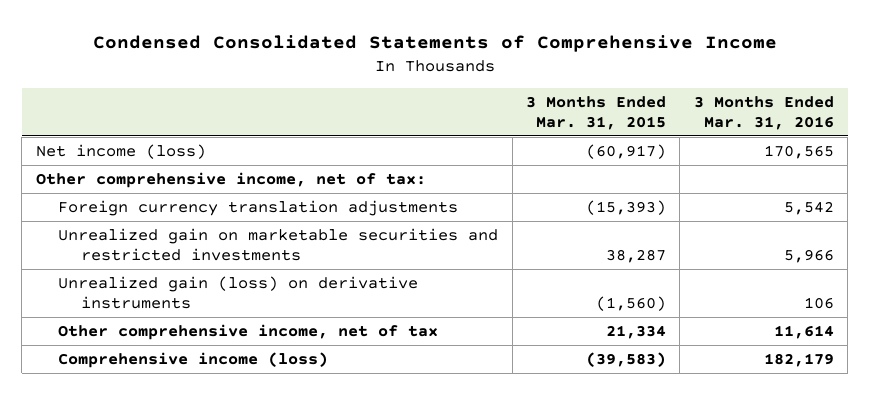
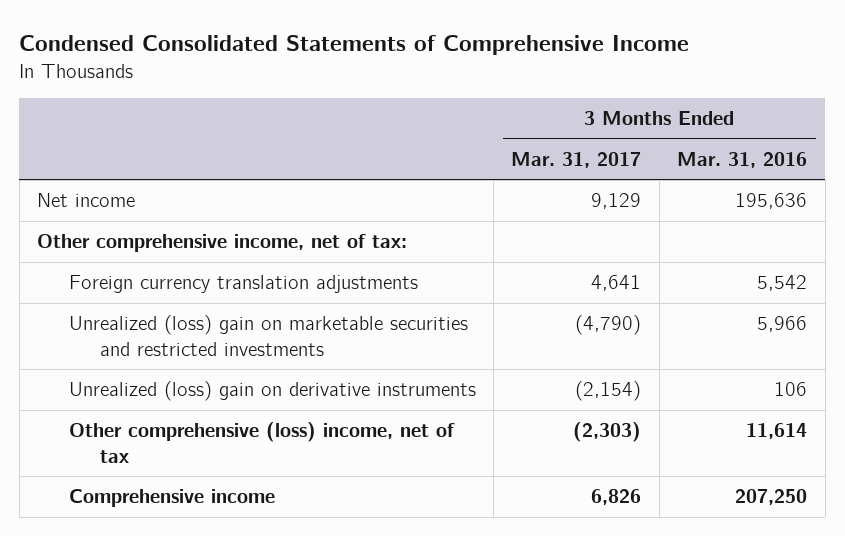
[526,95,667,130] 3 Months Ended Mar. 31, 2015 -> none
none -> [511,152,642,169] Mar. 31, 2017
[35,144,206,160] Net income (loss) -> [37,193,136,208] Net income
[763,145,834,160] 170,565 -> [735,193,808,210] 195,636
[58,228,499,262] Unrealized gain on marketable securities and restricted investments -> [68,315,468,356] Unrealized (loss) gain on marketable securities and restricted investments
[58,276,419,310] Unrealized gain (loss) on derivative instruments -> [68,381,476,402] Unrealized (loss) gain on derivative instruments
[58,324,439,341] Other comprehensive income, net of tax -> [68,422,455,463] Other comprehensive (loss) income, net of tax
[58,352,329,369] Comprehensive income (loss) -> [68,489,275,508] Comprehensive income
[763,353,834,368] 182,179 -> [735,489,808,506] 207,250

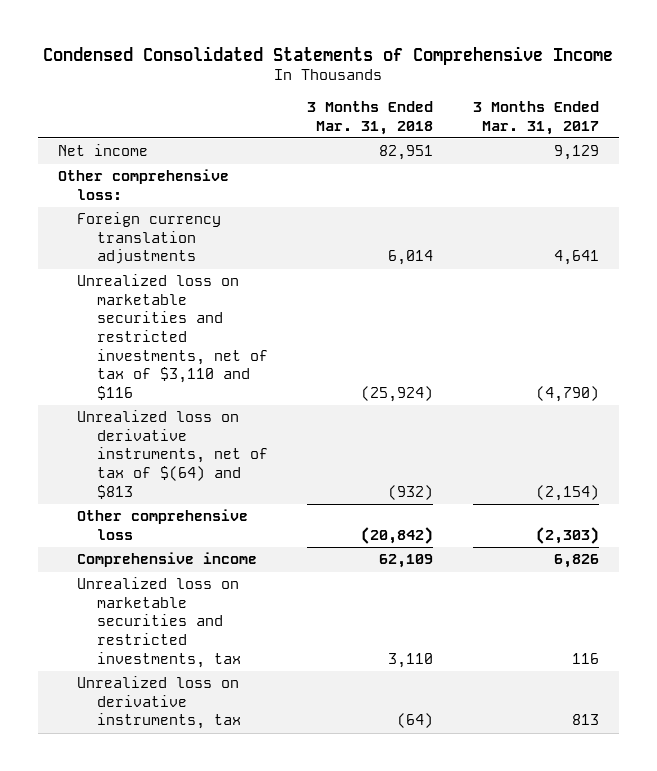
[677,152,808,169] Mar. 31, 2016 -> none
none -> [307,101,434,135] 3 Months Ended Mar. 31, 2018
[37,234,408,253] Other comprehensive income, net of tax: -> [57,169,229,200] Other comprehensive loss:
[68,315,468,356] Unrealized (loss) gain on marketable securities and restricted investments -> [77,274,268,400] Unrealized loss on marketable securities and restricted investments, net of tax of $3,110 and $116
[68,381,476,402] Unrealized (loss) gain on derivative instruments -> [77,410,268,499] Unrealized loss on derivative instruments, net of tax of $(64) and $813
[68,422,455,463] Other comprehensive (loss) income, net of tax -> [77,509,249,540] Other comprehensive loss
none -> [77,577,241,668] Unrealized loss on marketable securities and restricted investments, tax
none -> [77,676,241,730] Unrealized loss on derivative instruments, tax

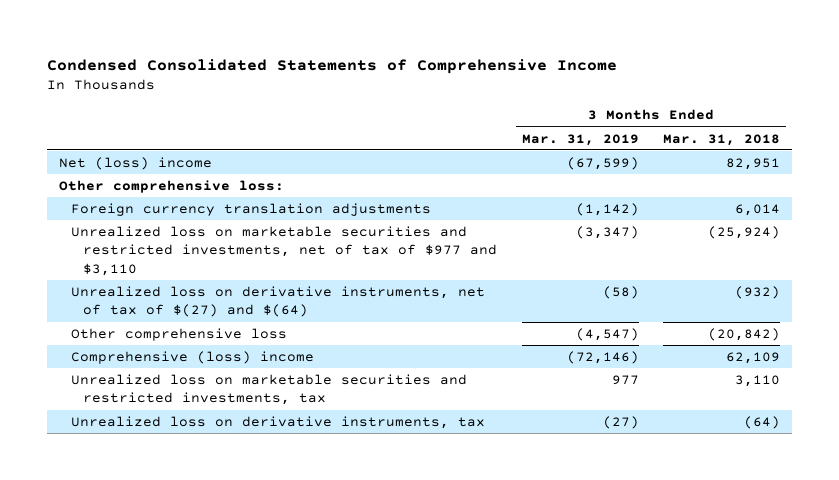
[472,101,599,135] 3 Months Ended Mar. 31, 2017 -> none
none -> [521,133,639,146] Mar. 31, 2019
[57,144,148,157] Net income -> [59,156,213,170] Net (loss) income
[77,274,268,400] Unrealized loss on marketable securities and restricted investments, net of tax of $3,110 and $116 -> [71,225,498,276] Unrealized loss on marketable securities and restricted investments, net of tax of $977 and $3,110
[77,410,268,499] Unrealized loss on derivative instruments, net of tax of $(64) and $813 -> [71,285,486,318] Unrealized loss on derivative instruments, net of tax of $(27) and $(64)
[77,552,258,568] Comprehensive income -> [71,350,315,364] Comprehensive (loss) income

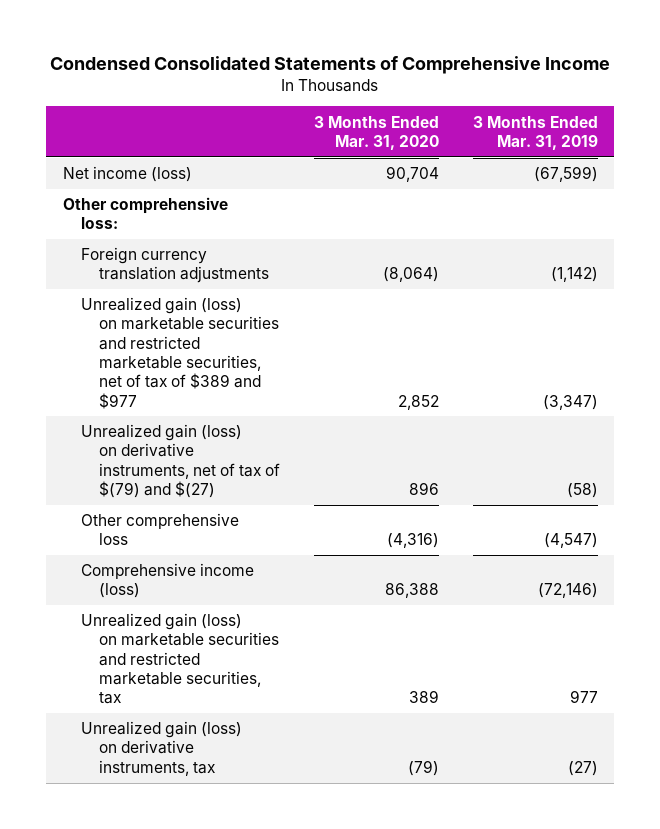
[662,133,780,146] Mar. 31, 2018 -> none
none -> [314,115,440,150] 3 Months Ended Mar. 31, 2020
[59,156,213,170] Net (loss) income -> [62,166,192,183] Net income (loss)
[71,225,498,276] Unrealized loss on marketable securities and restricted investments, net of tax of $977 and $3,110 -> [81,297,280,409] Unrealized gain (loss) on marketable securities and restricted marketable securities, net of tax of $389 and $977
[71,285,486,318] Unrealized loss on derivative instruments, net of tax of $(27) and $(64) -> [81,424,281,499] Unrealized gain (loss) on derivative instruments, net of tax of $(79) and $(27)
[71,350,315,364] Comprehensive (loss) income -> [81,563,255,599] Comprehensive income (loss)
[71,373,468,406] Unrealized loss on marketable securities and restricted investments, tax -> [81,613,280,705] Unrealized gain (loss) on marketable securities and restricted marketable securities, tax
[71,415,486,429] Unrealized loss on derivative instruments, tax -> [81,721,243,776] Unrealized gain (loss) on derivative instruments, tax

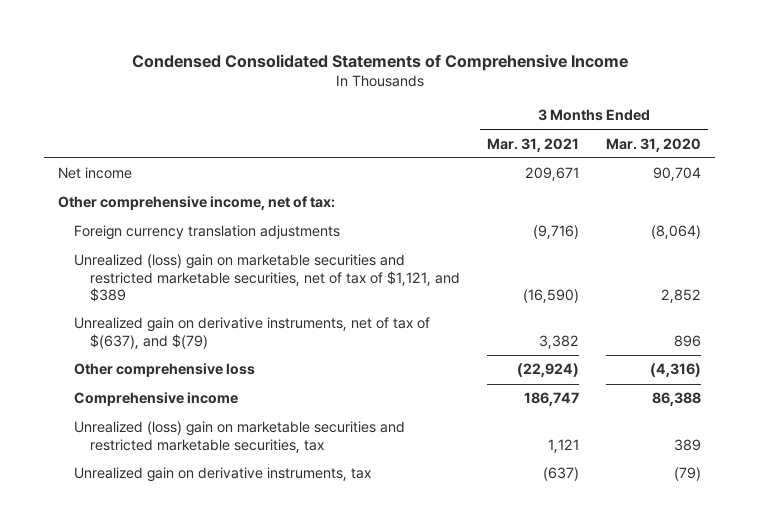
[472,115,598,150] 3 Months Ended Mar. 31, 2019 -> none
none -> [486,137,579,152] Mar. 31, 2021
[62,166,192,183] Net income (loss) -> [57,167,132,180] Net income
[62,197,228,230] Other comprehensive loss: -> [57,196,335,211] Other comprehensive income, net of tax:
[81,297,280,409] Unrealized gain (loss) on marketable securities and restricted marketable securities, net of tax of $389 and $977 -> [73,254,460,302] Unrealized (loss) gain on marketable securities and restricted marketable securities, net of tax of $1,121, and $389
[81,424,281,499] Unrealized gain (loss) on derivative instruments, net of tax of $(79) and $(27) -> [73,317,430,349] Unrealized gain on derivative instruments, net of tax of $(637), and $(79)
[81,563,255,599] Comprehensive income (loss) -> [73,392,238,407] Comprehensive income
[81,613,280,705] Unrealized gain (loss) on marketable securities and restricted marketable securities, tax -> [73,421,405,453] Unrealized (loss) gain on marketable securities and restricted marketable securities, tax
[81,721,243,776] Unrealized gain (loss) on derivative instruments, tax -> [73,467,371,483] Unrealized gain on derivative instruments, tax

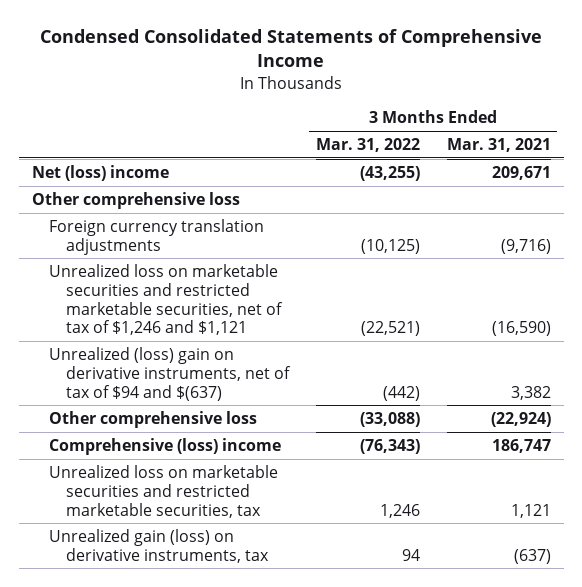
[606,137,702,152] Mar. 31, 2020 -> none
none -> [315,137,420,152] Mar. 31, 2022
[57,167,132,180] Net income -> [31,164,169,181] Net (loss) income
[57,196,335,211] Other comprehensive income, net of tax: -> [31,191,240,209] Other comprehensive loss
[73,254,460,302] Unrealized (loss) gain on marketable securities and restricted marketable securities, net of tax of $1,121, and $389 -> [49,263,284,336] Unrealized loss on marketable securities and restricted marketable securities, net of tax of $1,246 and $1,121
[73,317,430,349] Unrealized gain on derivative instruments, net of tax of $(637), and $(79) -> [49,346,292,401] Unrealized (loss) gain on derivative instruments, net of tax of $94 and $(637)
[73,392,238,407] Comprehensive income -> [49,437,282,455] Comprehensive (loss) income
[73,421,405,453] Unrealized (loss) gain on marketable securities and restricted marketable securities, tax -> [49,464,279,518] Unrealized loss on marketable securities and restricted marketable securities, tax
[73,467,371,483] Unrealized gain on derivative instruments, tax -> [49,528,270,563] Unrealized gain (loss) on derivative instruments, tax

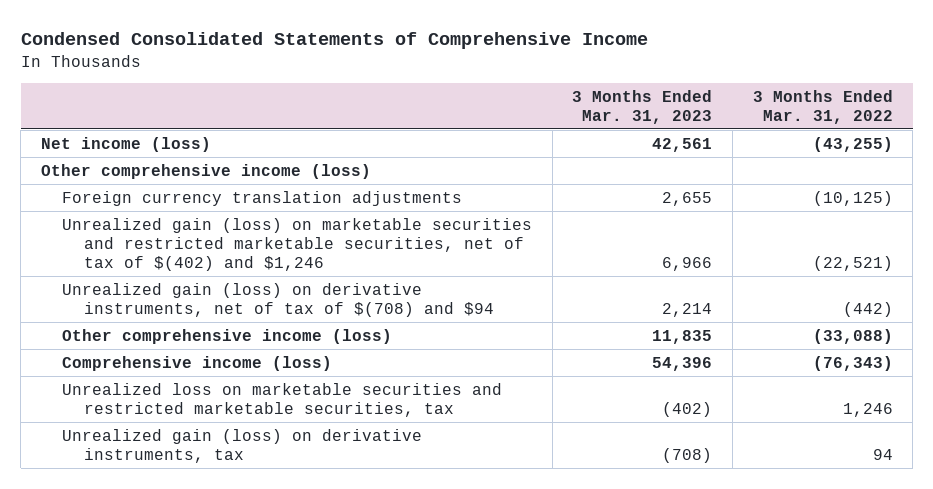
[446,137,551,152] Mar. 31, 2021 -> none
none -> [572,89,713,124] 3 Months Ended Mar. 31, 2023
[31,164,169,181] Net (loss) income -> [40,136,211,152] Net income (loss)
[31,191,240,209] Other comprehensive loss -> [40,163,371,179] Other comprehensive income (loss)
[49,263,284,336] Unrealized loss on marketable securities and restricted marketable securities, net of tax of $1,246 and $1,121 -> [62,217,533,271] Unrealized gain (loss) on marketable securities and restricted marketable securities, net of tax of $(402) and $1,246
[49,346,292,401] Unrealized (loss) gain on derivative instruments, net of tax of $94 and $(637) -> [62,282,494,317] Unrealized gain (loss) on derivative instruments, net of tax of $(708) and $94
[49,410,258,428] Other comprehensive loss -> [62,328,393,344] Other comprehensive income (loss)
[49,437,282,455] Comprehensive (loss) income -> [62,355,333,371] Comprehensive income (loss)

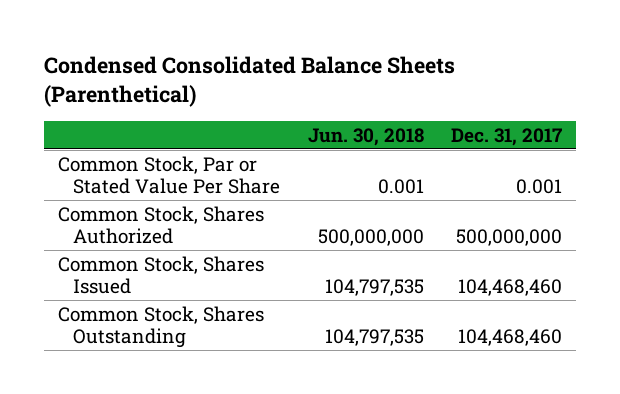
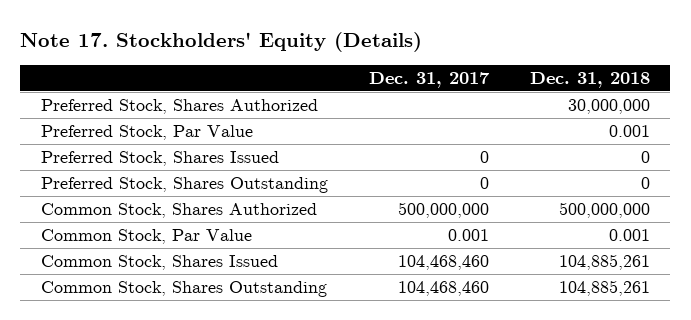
[44,56,456,108] Condensed Consolidated Balance Sheets (Parenthetical) -> [20,32,423,53] Note 17. Stockholders' Equity (Details)
[307,127,424,146] Jun. 30, 2018 -> none
none -> [529,71,650,88] Dec. 31, 2018
[57,155,281,194] Common Stock, Par or Stated Value Per Share -> none
none -> [40,99,318,115] Preferred Stock, Shares Authorized
none -> [40,125,253,141] Preferred Stock, Par Value
none -> [40,151,279,167] Preferred Stock, Shares Issued
none -> [40,177,328,194] Preferred Stock, Shares Outstanding
none -> [40,229,252,245] Common Stock, Par Value

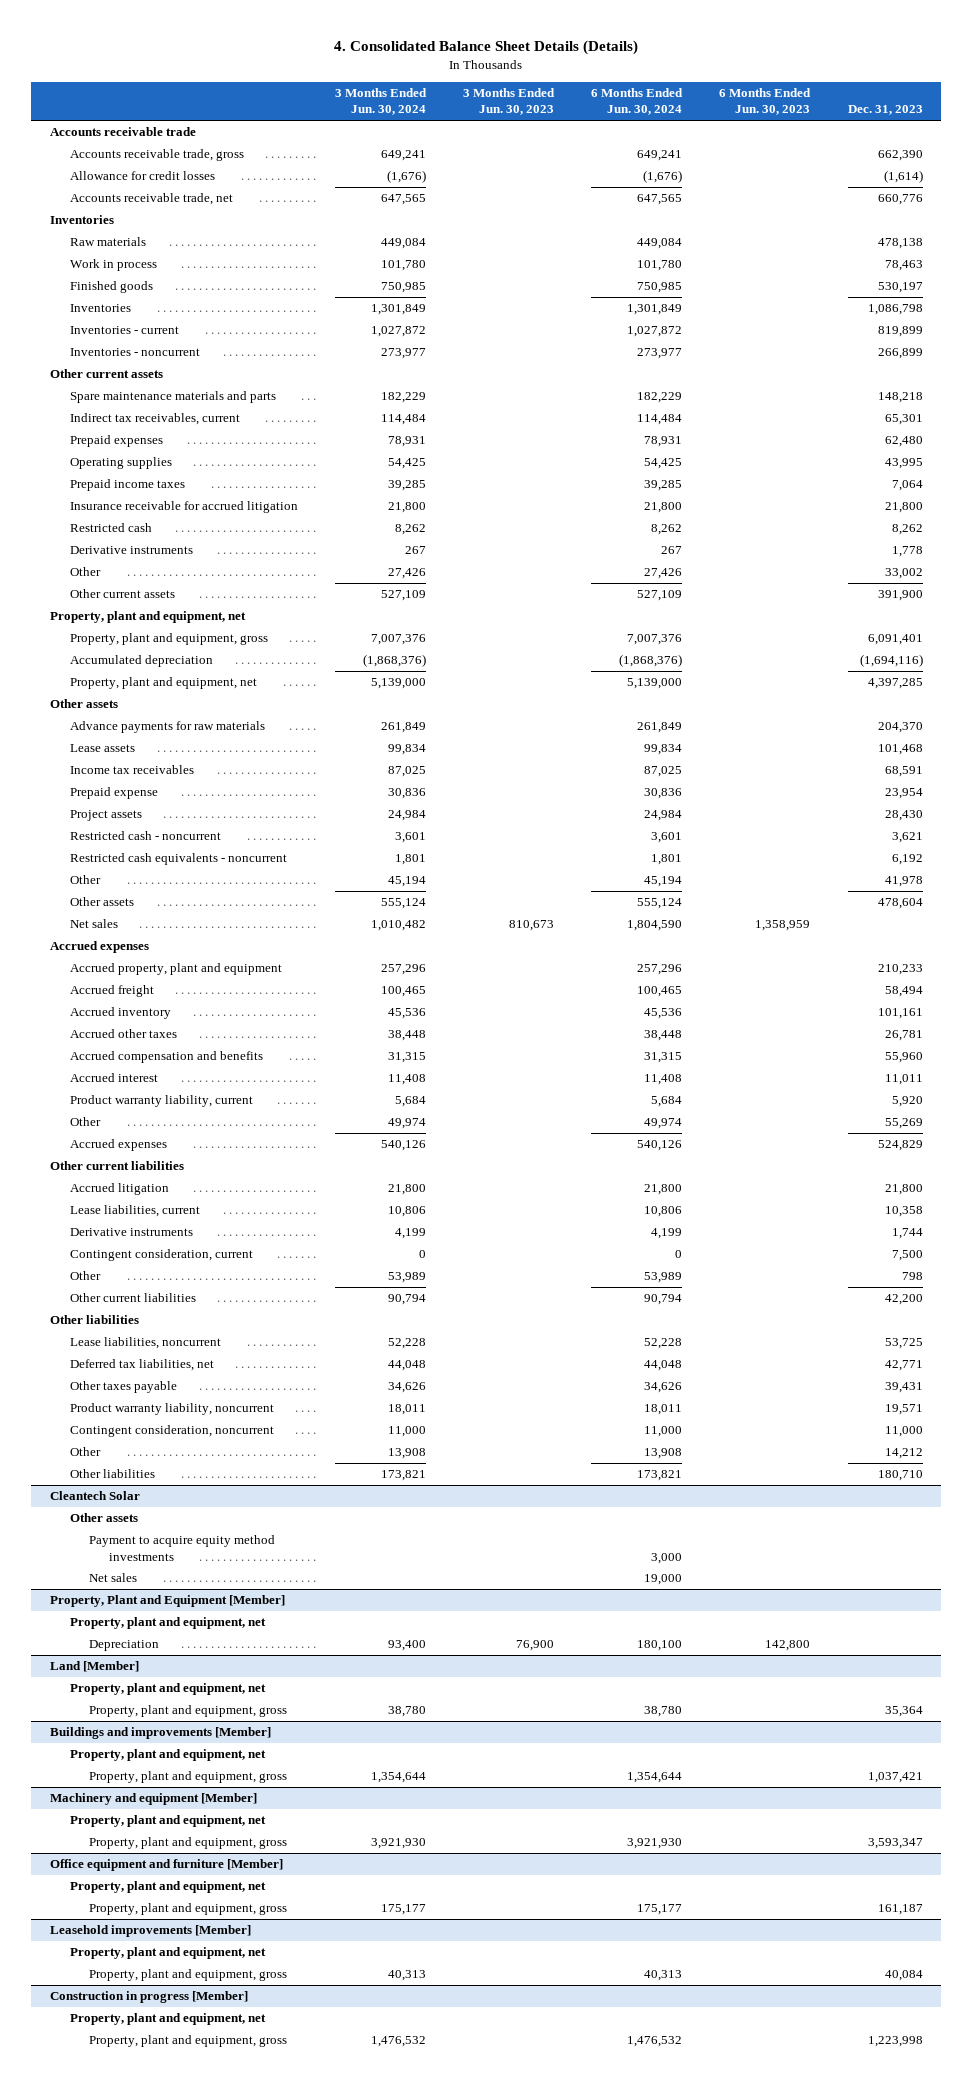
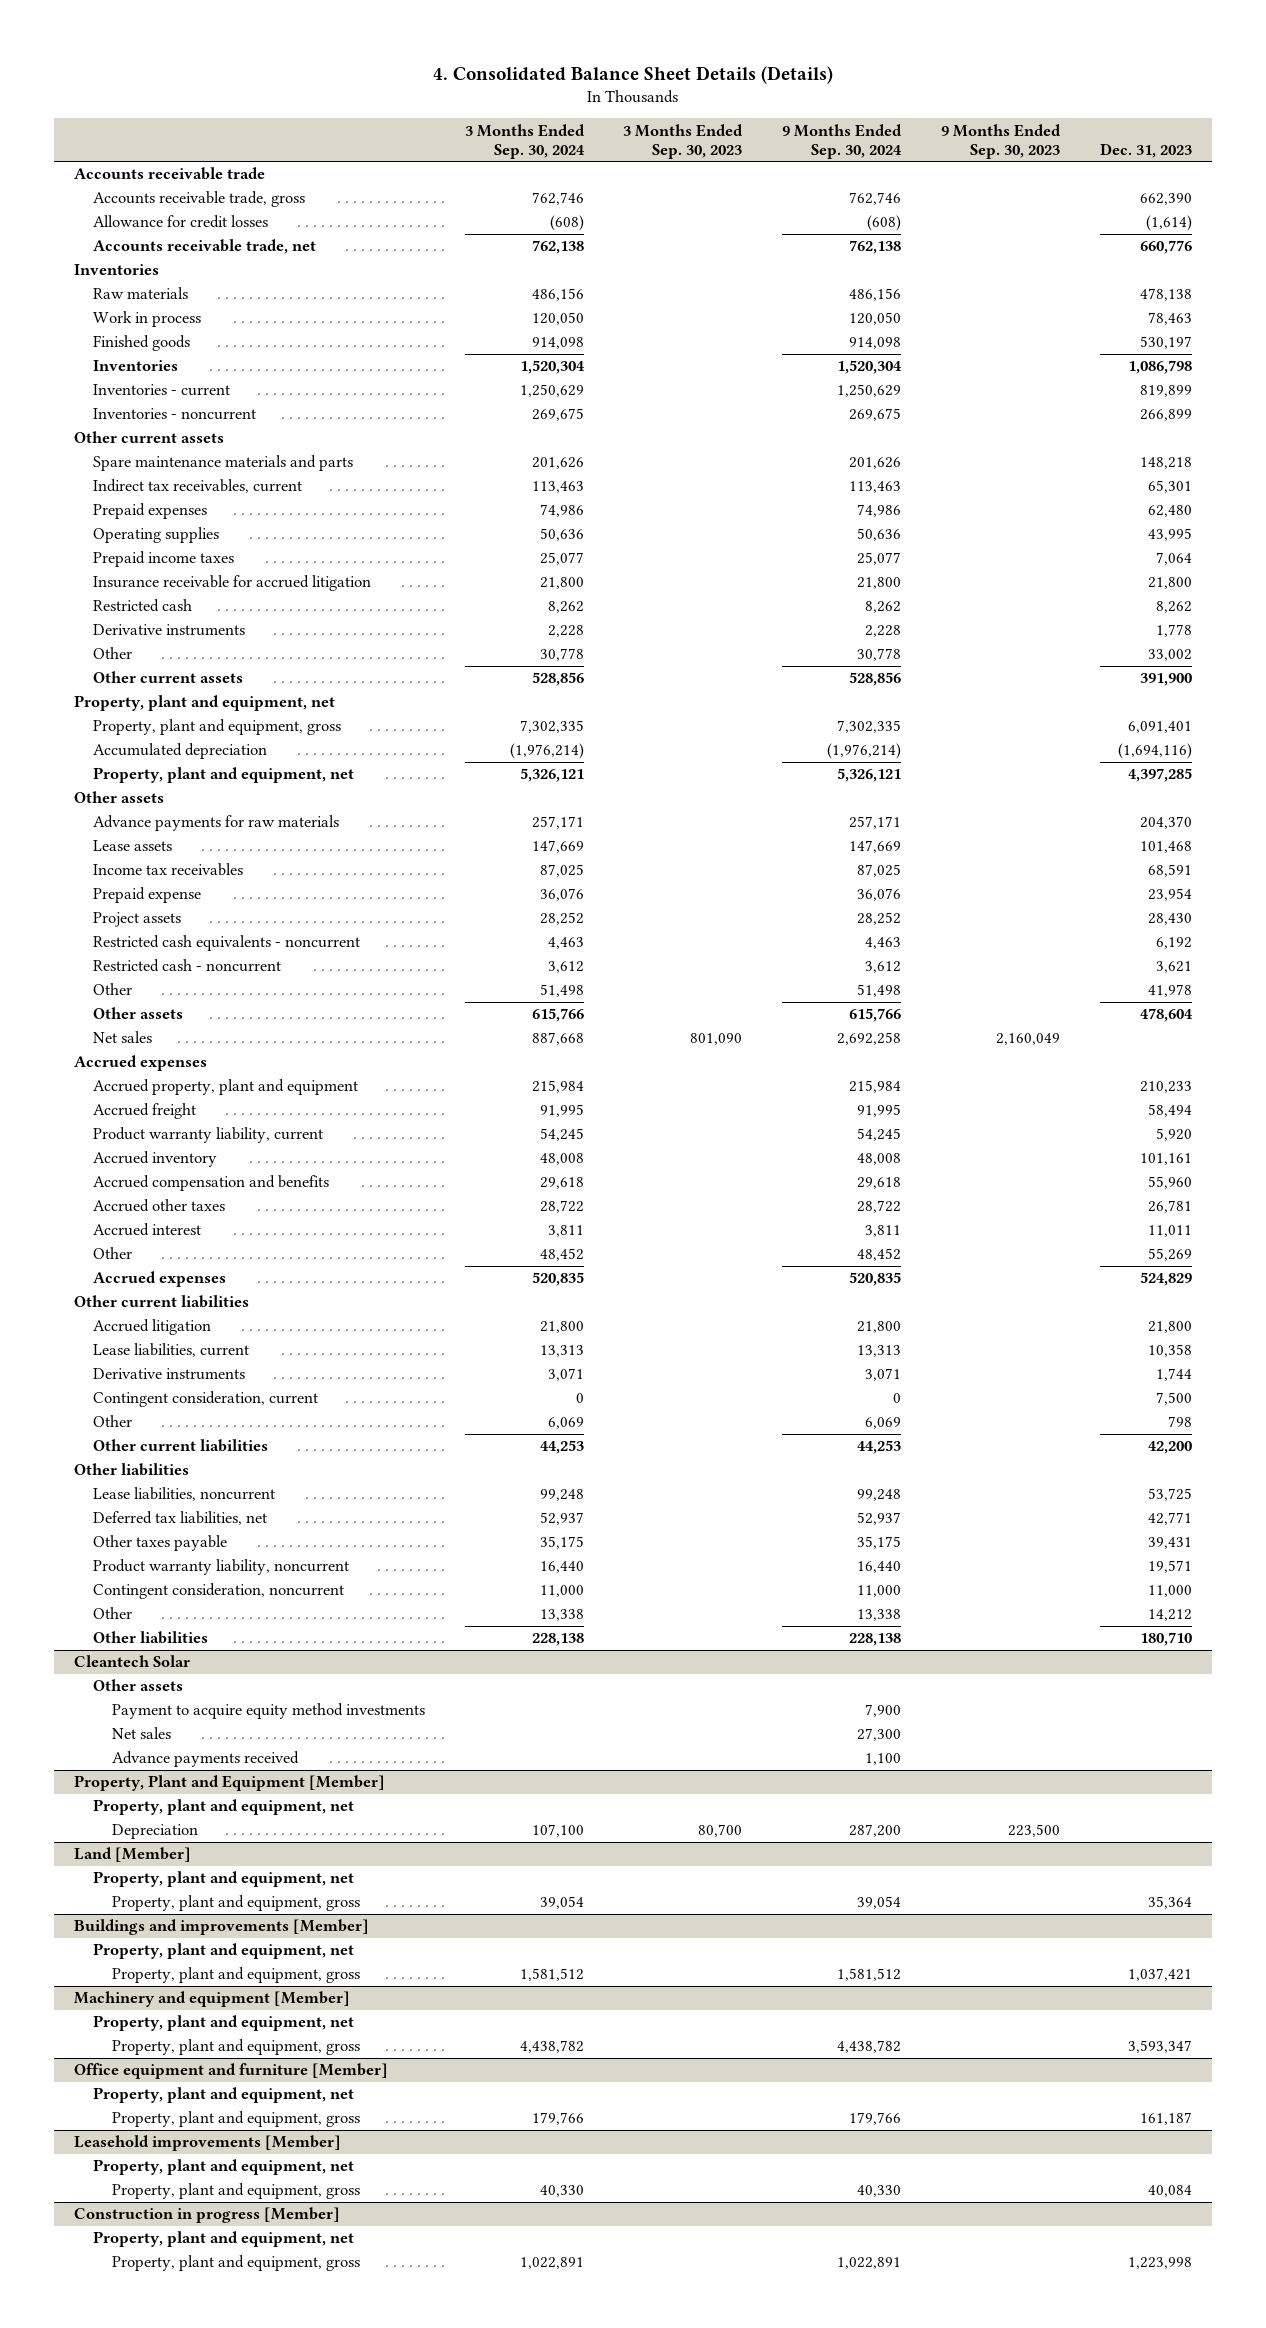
[334,87,427,116] 3 Months Ended Jun. 30, 2024 -> none
[463,87,556,116] 3 Months Ended Jun. 30, 2023 -> none
[591,87,684,116] 6 Months Ended Jun. 30, 2024 -> none
[719,87,812,116] 6 Months Ended Jun. 30, 2023 -> none
none -> [464,123,585,159] 3 Months Ended Sep. 30, 2024
none -> [623,123,744,159] 3 Months Ended Sep. 30, 2023
none -> [782,123,903,159] 9 Months Ended Sep. 30, 2024
none -> [940,123,1061,159] 9 Months Ended Sep. 30, 2023
[69,831,221,841] Restricted cash - noncurrent -> [92,959,281,973] Restricted cash - noncurrent
[69,1095,253,1108] Product warranty liability, current -> [92,1127,323,1144] Product warranty liability, current
[69,1029,177,1039] Accrued other taxes -> [92,1199,225,1213] Accrued other taxes
none -> [111,1751,299,1768] Advance payments received

